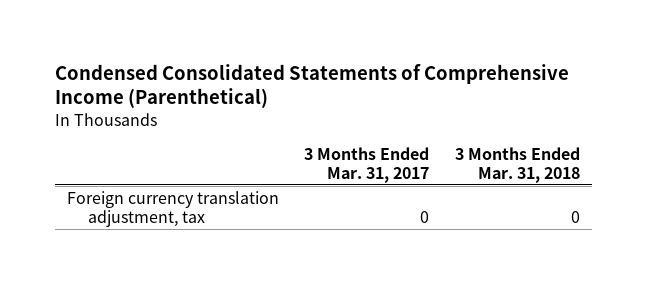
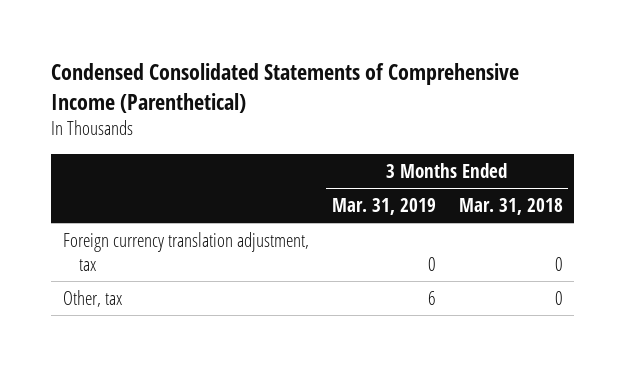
[304,146,430,183] 3 Months Ended Mar. 31, 2017 -> none
none -> [331,197,436,215] Mar. 31, 2019
none -> [62,289,122,307] Other, tax

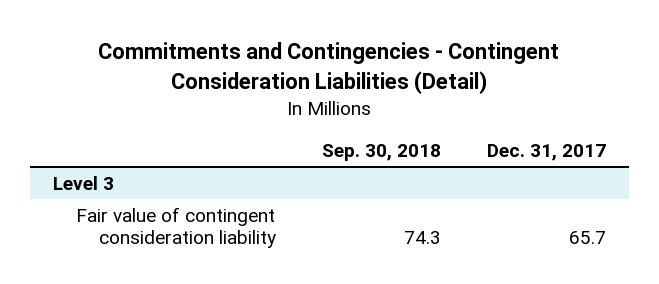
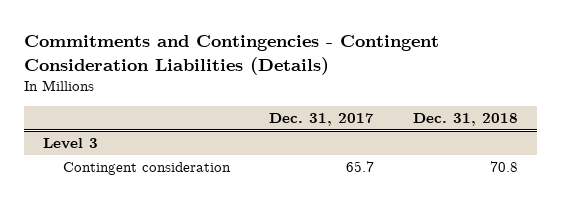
[98,42,560,95] Commitments and Contingencies - Contingent Consideration Liabilities (Detail) -> [23,35,439,75] Commitments and Contingencies - Contingent Consideration Liabilities (Details)
[322,143,442,161] Sep. 30, 2018 -> none
none -> [412,113,518,127] Dec. 31, 2018
[75,206,277,249] Fair value of contingent consideration liability -> [63,162,232,176] Contingent consideration

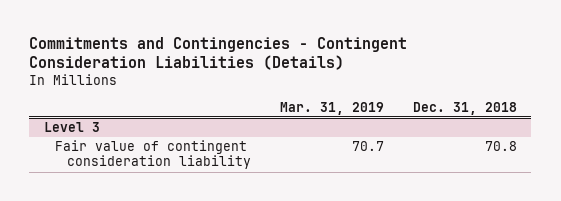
[269,113,375,127] Dec. 31, 2017 -> none
none -> [280,101,385,115] Mar. 31, 2019
[63,162,232,176] Contingent consideration -> [55,140,252,170] Fair value of contingent consideration liability

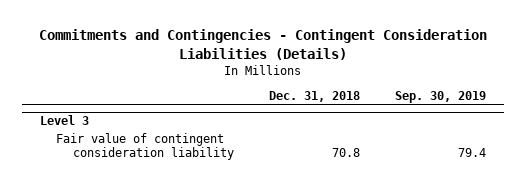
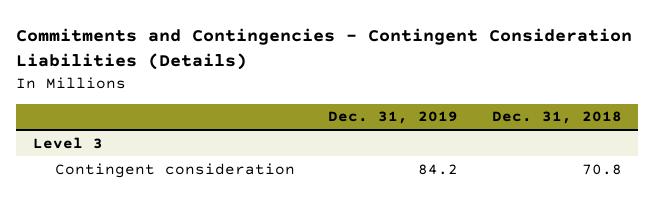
[395,90,487,103] Sep. 30, 2019 -> none
none -> [328,111,459,125] Dec. 31, 2019
[56,133,234,161] Fair value of contingent consideration liability -> [54,162,295,178] Contingent consideration

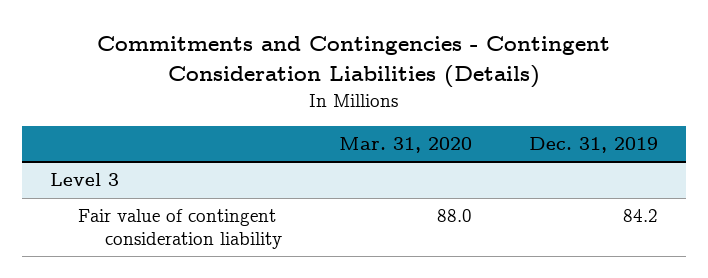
[491,111,622,125] Dec. 31, 2018 -> none
none -> [338,137,472,154] Mar. 31, 2020
[54,162,295,178] Contingent consideration -> [77,209,283,249] Fair value of contingent consideration liability

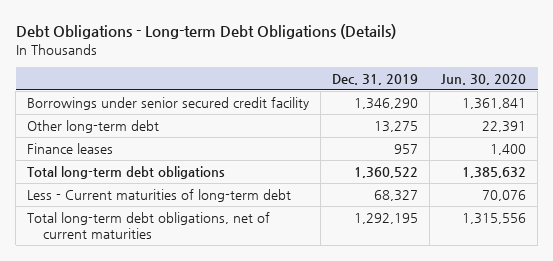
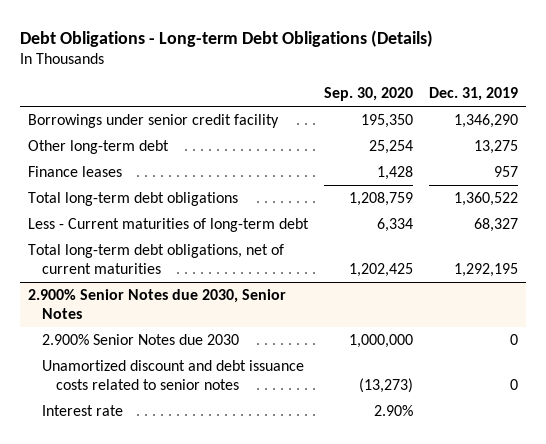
[441,73,527,85] Jun. 30, 2020 -> none
none -> [323,86,413,101] Sep. 30, 2020
[27,97,310,111] Borrowings under senior secured credit facility -> [28,114,280,129] Borrowings under senior credit facility
none -> [28,289,287,320] 2.900% Senior Notes due 2030, Senior Notes
none -> [42,334,240,346] 2.900% Senior Notes due 2030
none -> [42,360,305,391] Unamortized discount and debt issuance costs related to senior notes
none -> [42,405,124,417] Interest rate

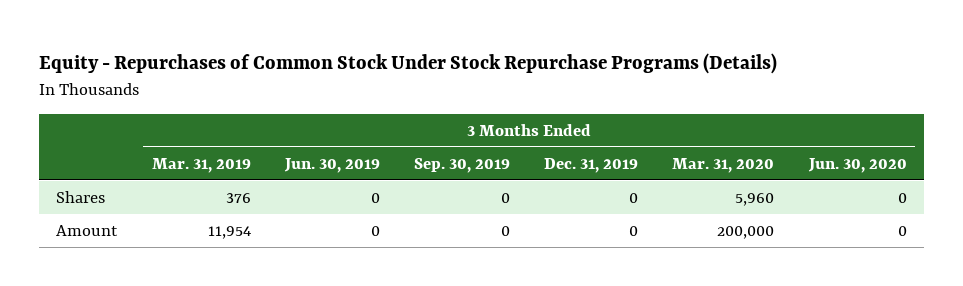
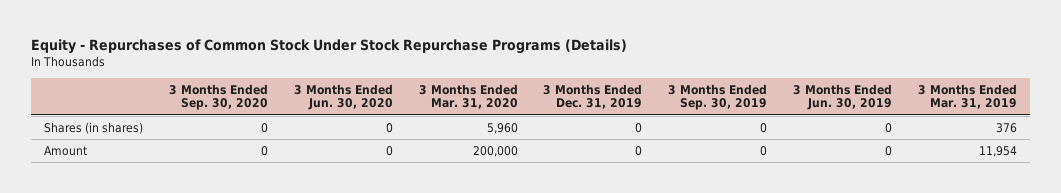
none -> [168,83,268,111] 3 Months Ended Sep. 30, 2020
[56,190,106,203] Shares -> [43,121,143,134] Shares (in shares)

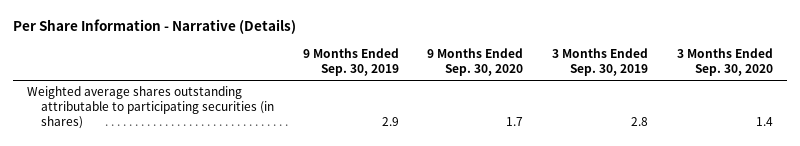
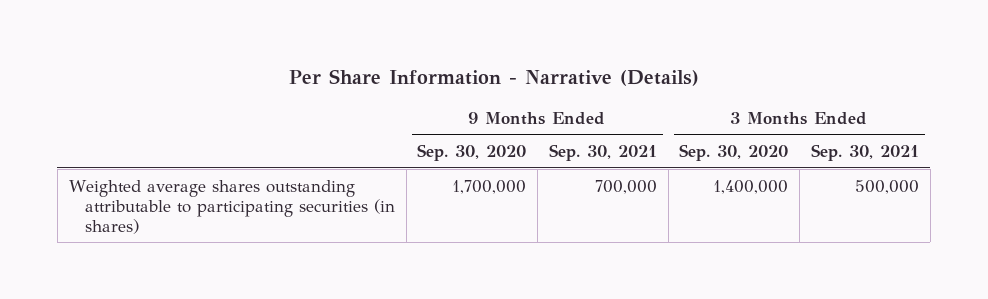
[302,48,399,77] 9 Months Ended Sep. 30, 2019 -> none
[552,48,649,77] 3 Months Ended Sep. 30, 2019 -> none
none -> [548,144,657,162] Sep. 30, 2021
none -> [810,144,919,162] Sep. 30, 2021
[506,117,524,127] 1.7 -> [452,179,527,194] 1,700,000
[755,117,773,127] 1.4 -> [713,179,789,194] 1,400,000

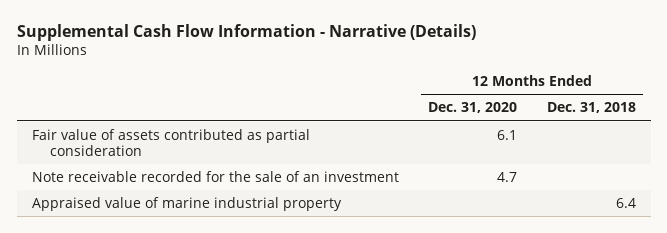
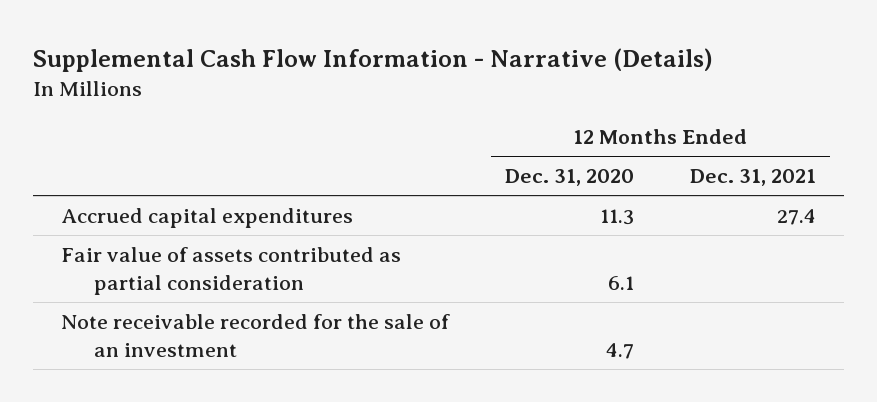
[546,102,636,114] Dec. 31, 2018 -> none
none -> [689,169,816,187] Dec. 31, 2021
none -> [61,207,354,228] Accrued capital expenditures
[31,196,342,211] Appraised value of marine industrial property -> none

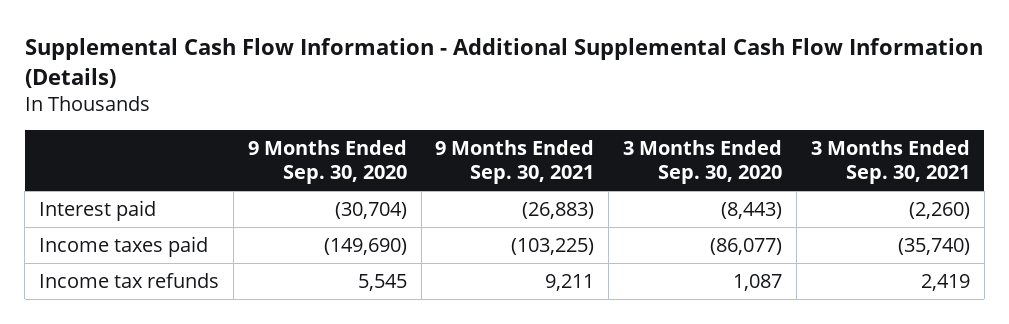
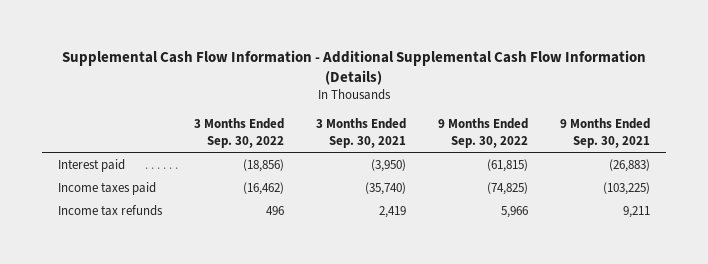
[247,139,407,185] 9 Months Ended Sep. 30, 2020 -> none
[623,139,783,185] 3 Months Ended Sep. 30, 2020 -> none
none -> [193,118,284,148] 3 Months Ended Sep. 30, 2022
none -> [438,118,529,148] 9 Months Ended Sep. 30, 2022
[908,201,970,219] (2,260) -> [370,158,406,172] (3,950)

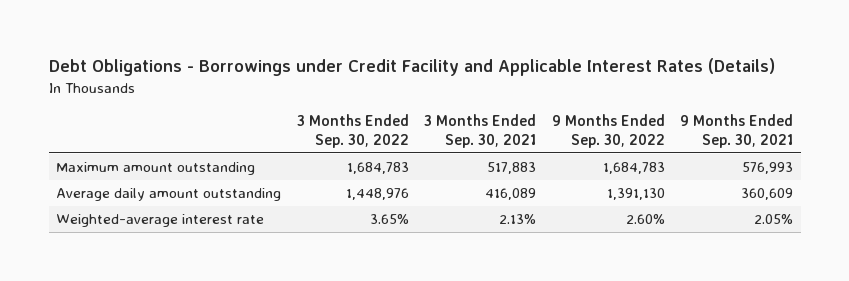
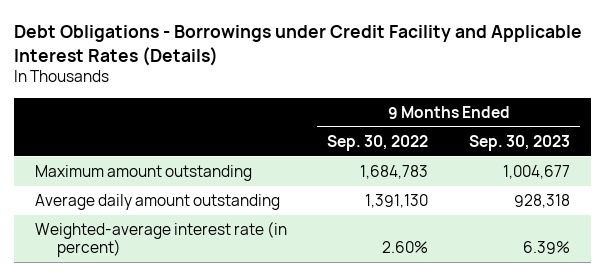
[296,113,409,148] 3 Months Ended Sep. 30, 2022 -> none
[424,113,537,148] 3 Months Ended Sep. 30, 2021 -> none
[680,113,794,148] 9 Months Ended Sep. 30, 2021 -> none
none -> [469,134,571,151] Sep. 30, 2023
[56,214,265,228] Weighted-average interest rate -> [34,221,287,258] Weighted-average interest rate (in percent)

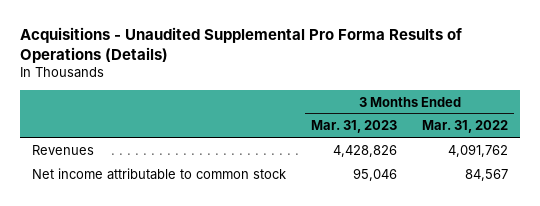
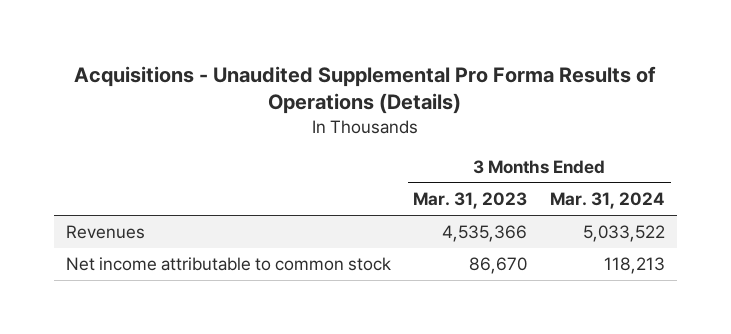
[421,120,508,134] Mar. 31, 2022 -> none
none -> [550,192,666,210] Mar. 31, 2024
[333,144,398,157] 4,428,826 -> [442,225,528,243] 4,535,366
[353,167,398,181] 95,046 -> [469,257,528,275] 86,670

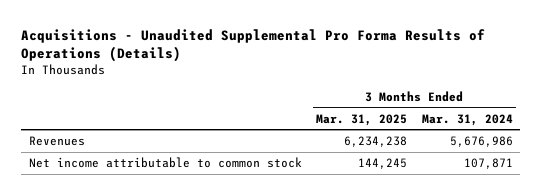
[413,192,528,210] Mar. 31, 2023 -> none
none -> [316,113,408,126] Mar. 31, 2025
[583,225,666,243] 5,033,522 -> [449,135,513,147] 5,676,986
[604,257,666,275] 118,213 -> [463,157,513,169] 107,871

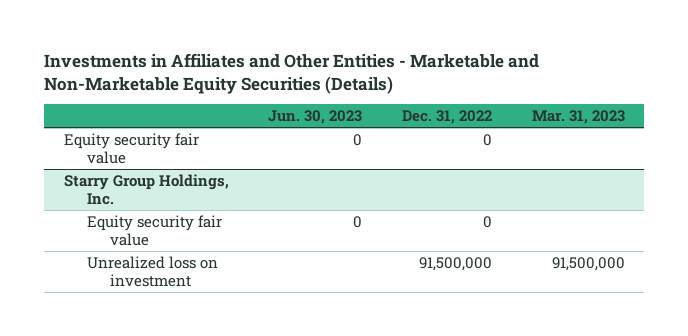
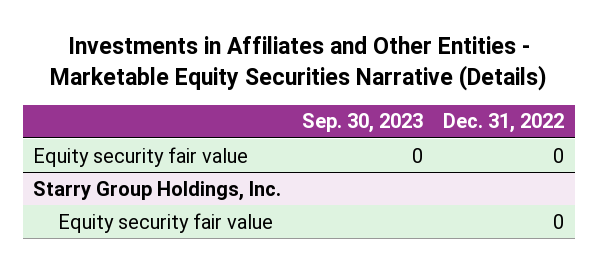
[43,52,539,94] Investments in Affiliates and Other Entities - Marketable and Non-Marketable Equity Securities (Details) -> [49,35,547,91] Investments in Affiliates and Other Entities - Marketable Equity Securities Narrative (Details)
[268,110,363,125] Jun. 30, 2023 -> none
[531,110,625,125] Mar. 31, 2023 -> none
none -> [301,113,423,134] Sep. 30, 2023
[86,255,218,287] Unrealized loss on investment -> none

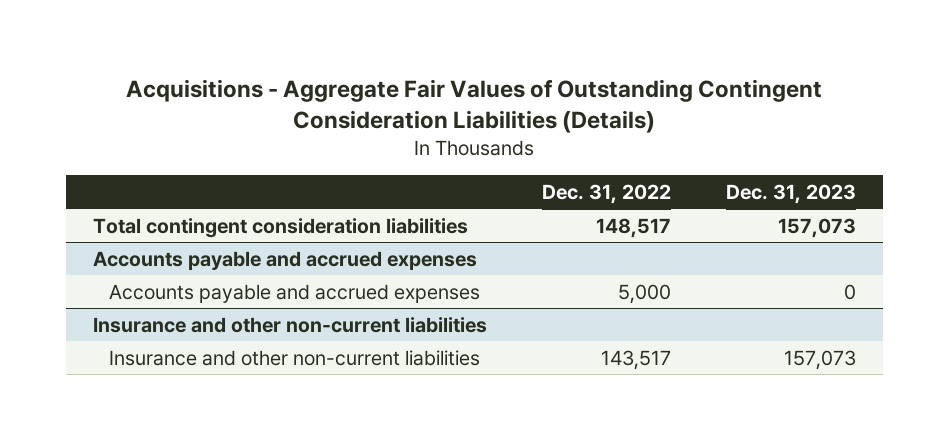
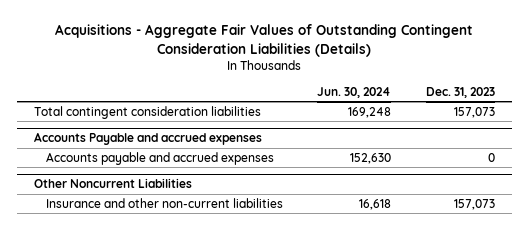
[541,183,671,204] Dec. 31, 2022 -> none
none -> [317,86,392,98] Jun. 30, 2024
[93,250,478,270] Accounts payable and accrued expenses -> [33,132,262,146] Accounts Payable and accrued expenses
[93,316,488,333] Insurance and other non-current liabilities -> [33,178,192,189] Other Noncurrent Liabilities

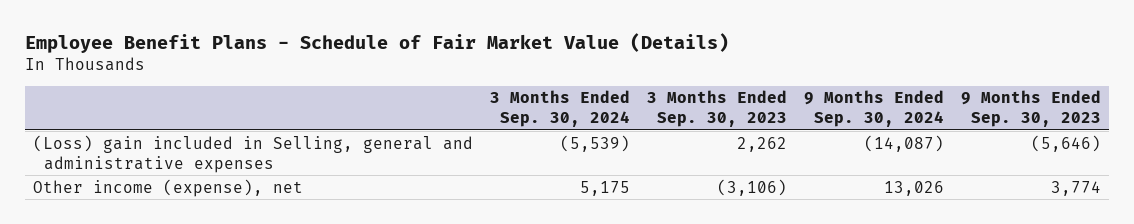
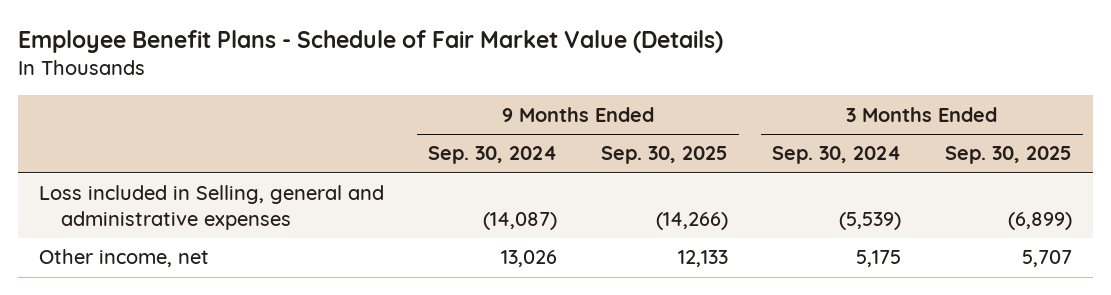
[646,90,787,128] 3 Months Ended Sep. 30, 2023 -> none
[960,90,1101,128] 9 Months Ended Sep. 30, 2023 -> none
none -> [600,146,728,165] Sep. 30, 2025
none -> [944,146,1072,165] Sep. 30, 2025
[33,134,474,173] (Loss) gain included in Selling, general and administrative expenses -> [39,185,385,231] Loss included in Selling, general and administrative expenses
[33,178,304,197] Other income (expense), net -> [39,249,210,268] Other income, net

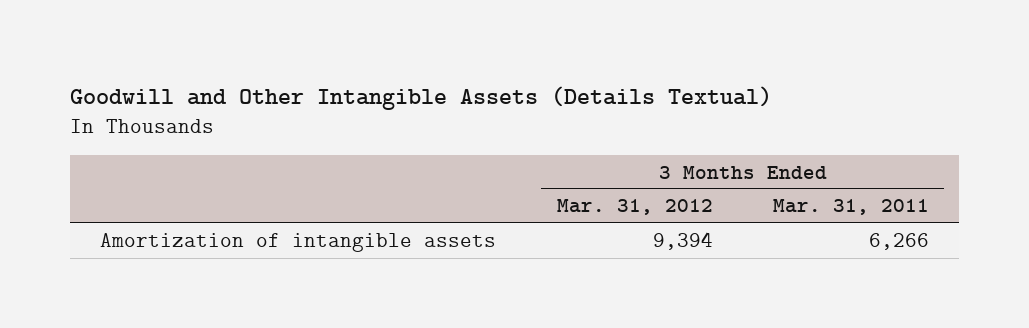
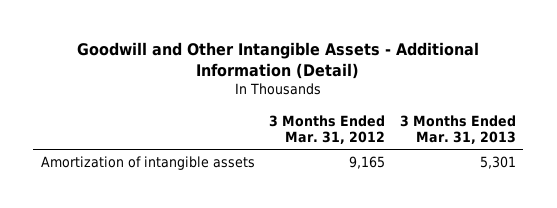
[69,85,772,110] Goodwill and Other Intangible Assets (Details Textual) -> [77,41,480,79] Goodwill and Other Intangible Assets - Additional Information (Detail)
[772,199,929,216] Mar. 31, 2011 -> none
none -> [400,114,517,144] 3 Months Ended Mar. 31, 2013
[652,232,713,251] 9,394 -> [349,156,386,170] 9,165

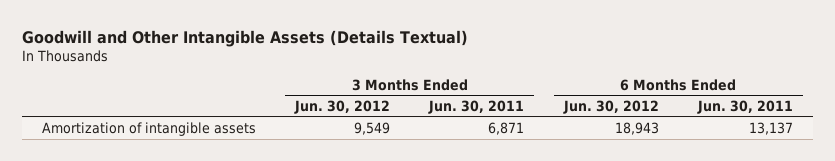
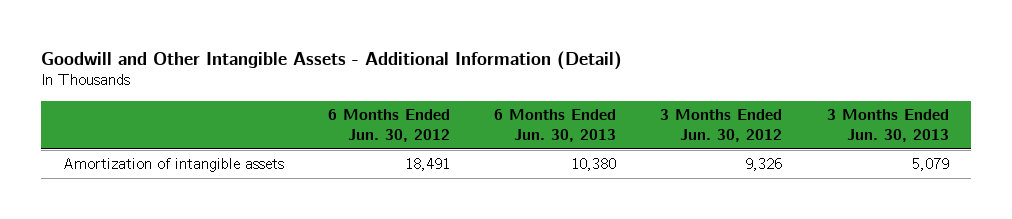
[22,29,469,47] Goodwill and Other Intangible Assets (Details Textual) -> [40,50,622,70] Goodwill and Other Intangible Assets - Additional Information (Detail)
[428,100,525,115] Jun. 30, 2011 -> none
[697,100,794,115] Jun. 30, 2011 -> none
none -> [494,109,617,142] 6 Months Ended Jun. 30, 2013
none -> [826,109,949,142] 3 Months Ended Jun. 30, 2013
[354,122,391,136] 9,549 -> [745,158,783,172] 9,326
[614,122,659,136] 18,943 -> [405,158,451,172] 18,491

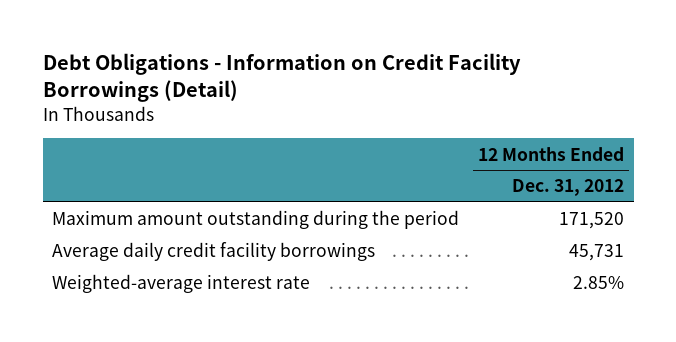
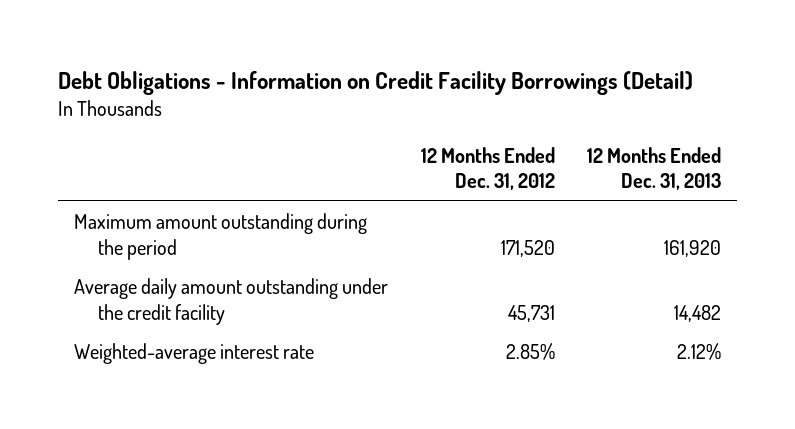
none -> [587,146,722,191] 12 Months Ended Dec. 31, 2013
[52,242,376,262] Average daily credit facility borrowings -> [74,277,389,325] Average daily amount outstanding under the credit facility

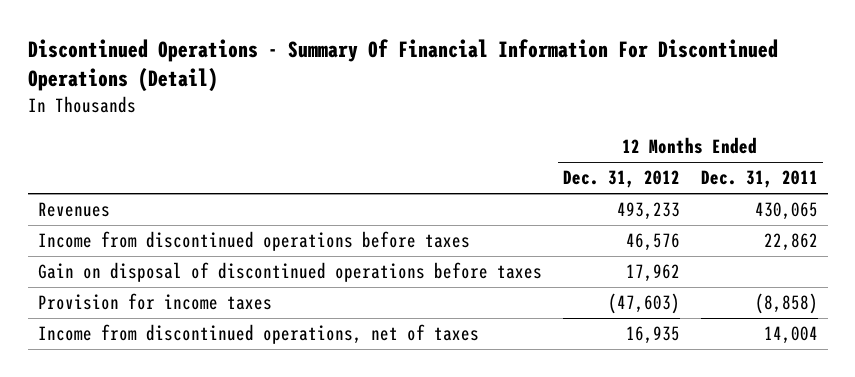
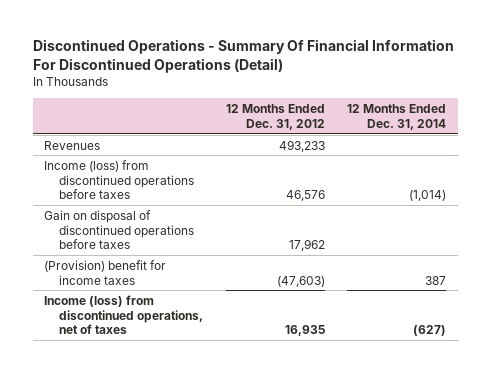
[700,170,818,189] Dec. 31, 2011 -> none
none -> [347,103,447,130] 12 Months Ended Dec. 31, 2014
[37,231,470,252] Income from discontinued operations before taxes -> [43,159,195,200] Income (loss) from discontinued operations before taxes
[37,293,272,311] Provision for income taxes -> [43,259,166,285] (Provision) benefit for income taxes
[37,324,479,345] Income from discontinued operations, net of taxes -> [43,294,204,335] Income (loss) from discontinued operations, net of taxes

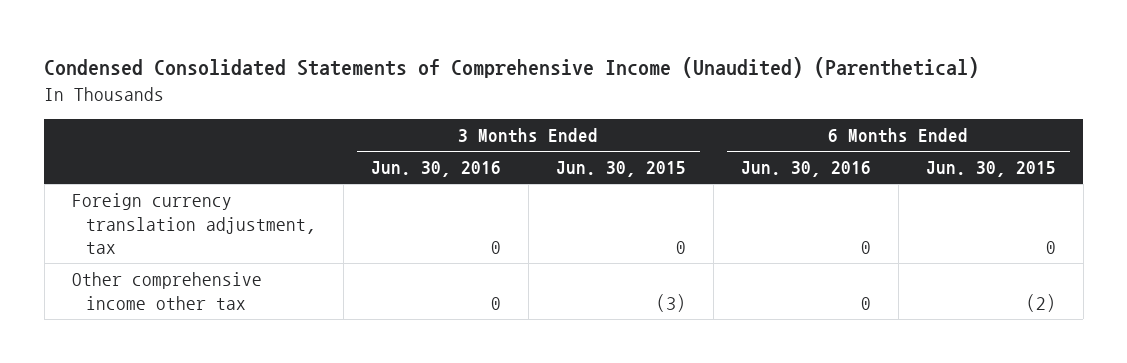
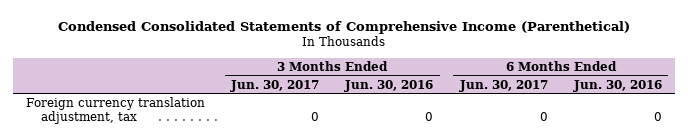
[44,56,980,78] Condensed Consolidated Statements of Comprehensive Income (Unaudited) (Parenthetical) -> [57,20,630,34] Condensed Consolidated Statements of Comprehensive Income (Parenthetical)
[555,161,686,178] Jun. 30, 2015 -> none
[925,161,1056,178] Jun. 30, 2015 -> none
none -> [230,79,320,92] Jun. 30, 2017
none -> [458,79,548,92] Jun. 30, 2017
[71,272,262,310] Other comprehensive income other tax -> none

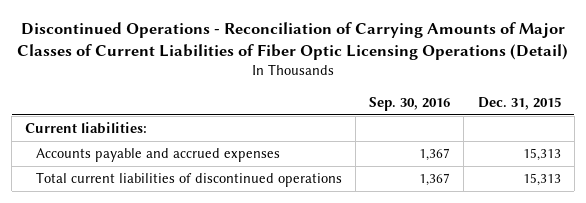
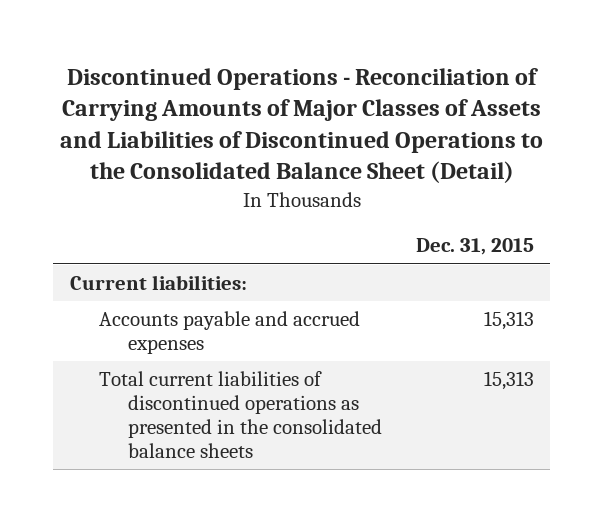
[16,21,568,61] Discontinued Operations - Reconciliation of Carrying Amounts of Major Classes of Current Liabilities of Fiber Optic Licensing Operations (Detail) -> [59,67,543,184] Discontinued Operations - Reconciliation of Carrying Amounts of Major Classes of Assets and Liabilities of Discontinued Operations to the Consolidated Balance Sheet (Detail)
[369,96,451,111] Sep. 30, 2016 -> none
[35,172,342,188] Total current liabilities of discontinued operations -> [98,371,382,458] Total current liabilities of discontinued operations as presented in the consolidated balance sheets

